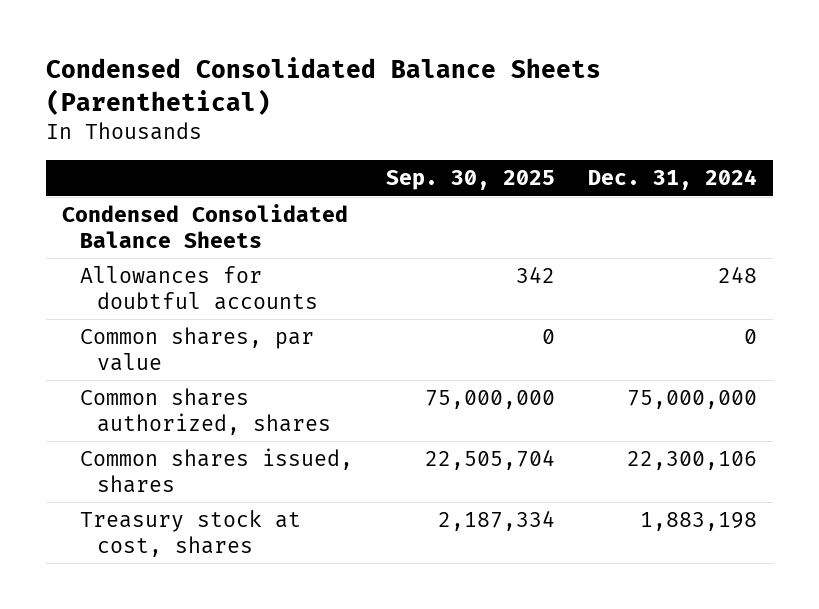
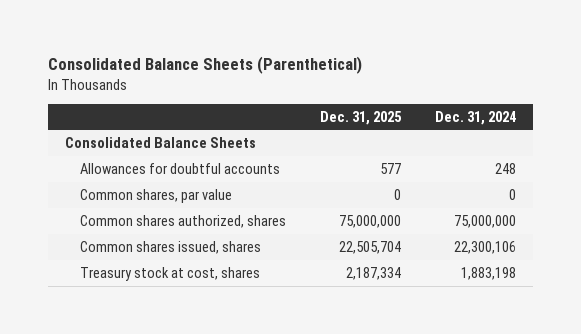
[45,57,601,115] Condensed Consolidated Balance Sheets (Parenthetical) -> [48,56,363,75] Consolidated Balance Sheets (Parenthetical)
[385,170,555,191] Sep. 30, 2025 -> none
none -> [319,110,402,125] Dec. 31, 2025
[62,204,349,248] Condensed Consolidated Balance Sheets -> [65,136,257,148] Consolidated Balance Sheets

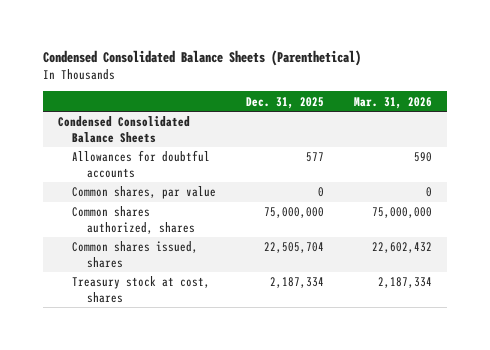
[48,56,363,75] Consolidated Balance Sheets (Parenthetical) -> [43,50,362,67] Condensed Consolidated Balance Sheets (Parenthetical)
[434,110,516,125] Dec. 31, 2024 -> none
none -> [354,96,433,109] Mar. 31, 2026
[65,136,257,148] Consolidated Balance Sheets -> [57,116,190,143] Condensed Consolidated Balance Sheets

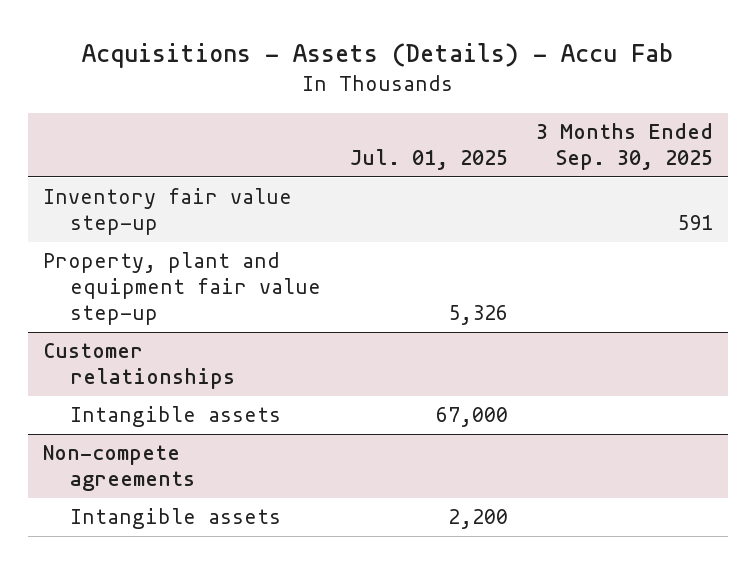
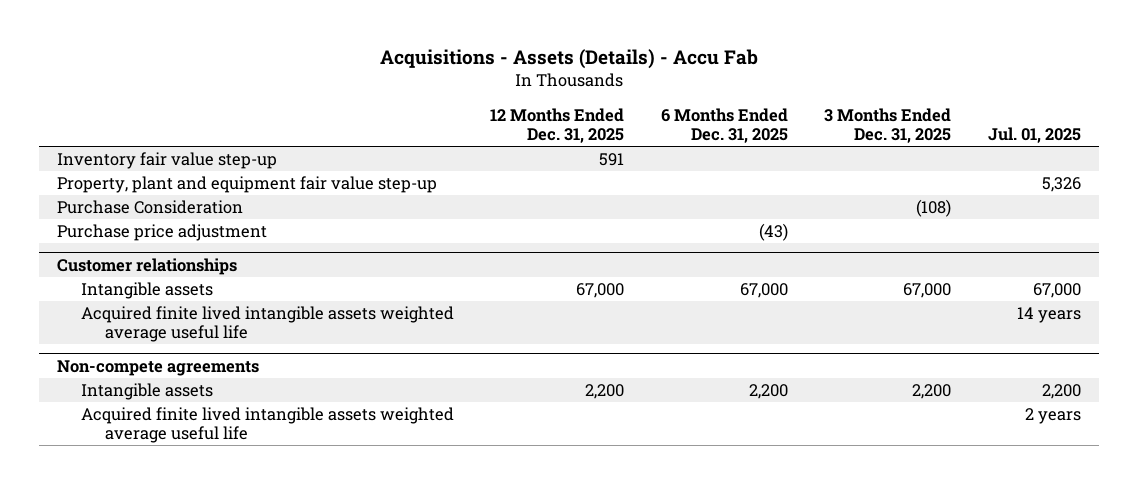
[536,123,714,171] 3 Months Ended Sep. 30, 2025 -> none
none -> [490,107,625,143] 12 Months Ended Dec. 31, 2025
none -> [660,107,788,143] 6 Months Ended Dec. 31, 2025
none -> [824,107,952,143] 3 Months Ended Dec. 31, 2025
none -> [57,200,244,215] Purchase Consideration
none -> [57,224,268,242] Purchase price adjustment
none -> [80,306,454,343] Acquired finite lived intangible assets weighted average useful life
none -> [80,407,454,444] Acquired finite lived intangible assets weighted average useful life

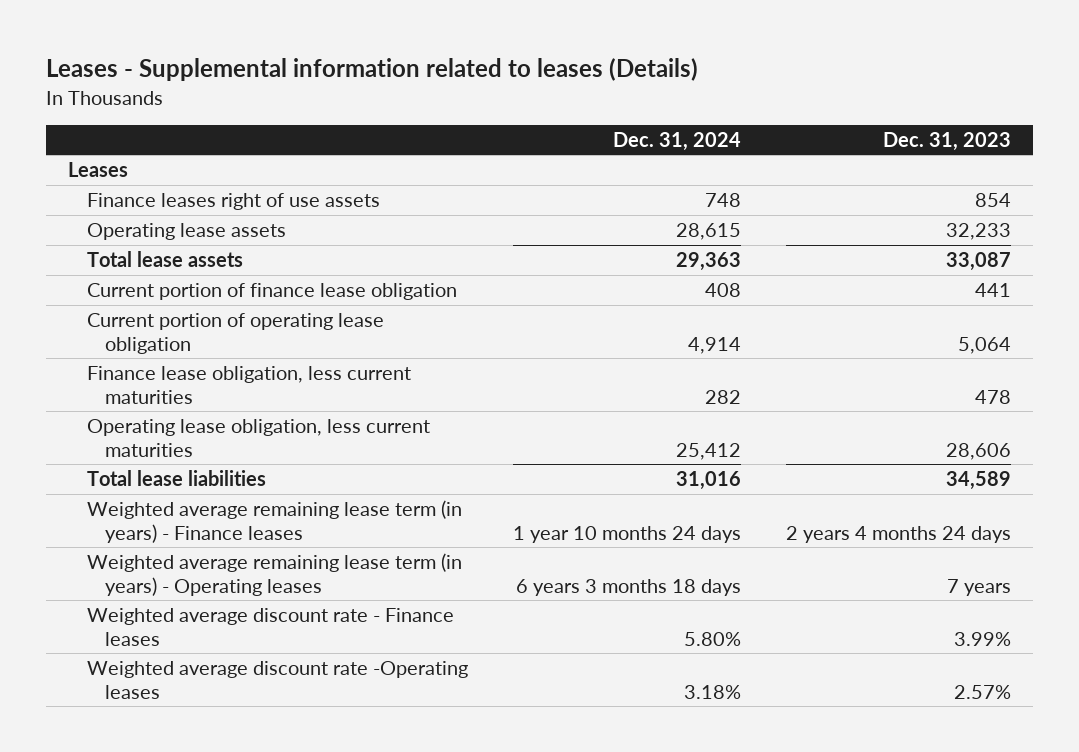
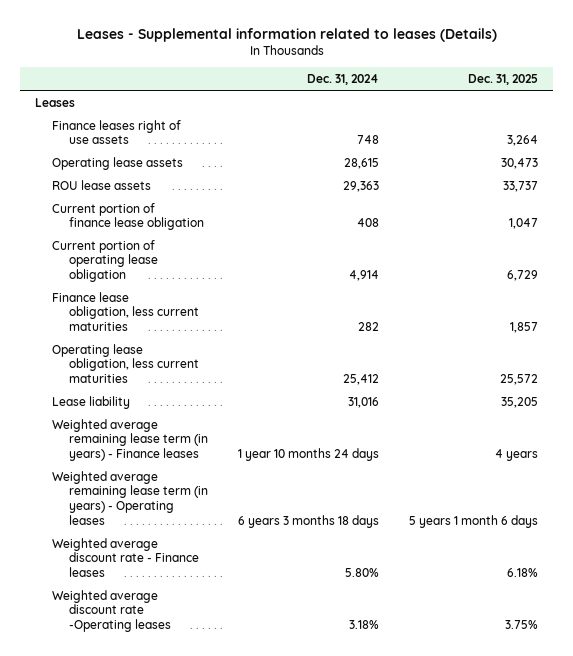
[882,131,1011,151] Dec. 31, 2023 -> none
none -> [468,74,539,86] Dec. 31, 2025
[86,251,243,268] Total lease assets -> [51,179,151,190] ROU lease assets
[86,470,266,487] Total lease liabilities -> [51,395,130,409] Lease liability

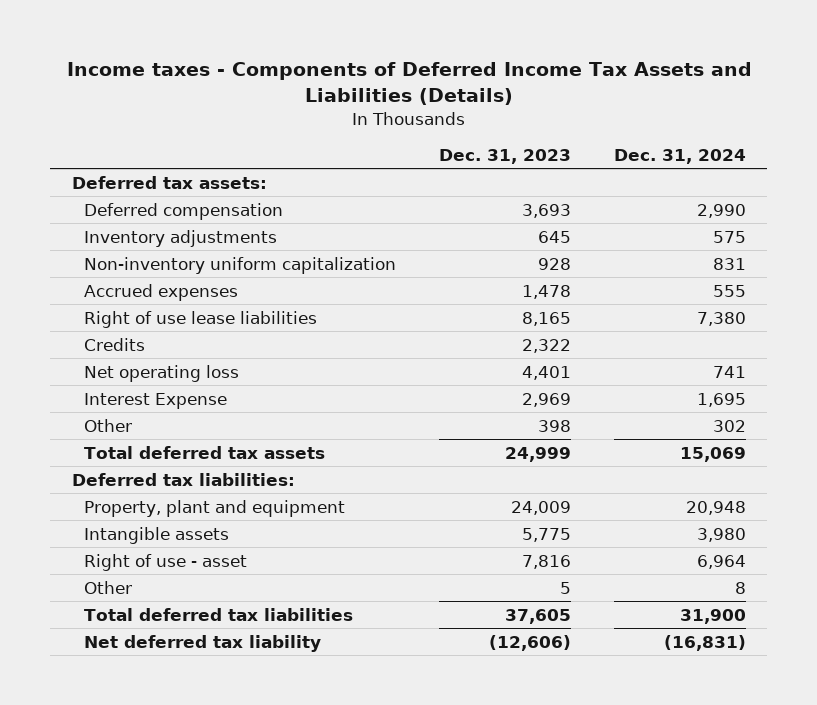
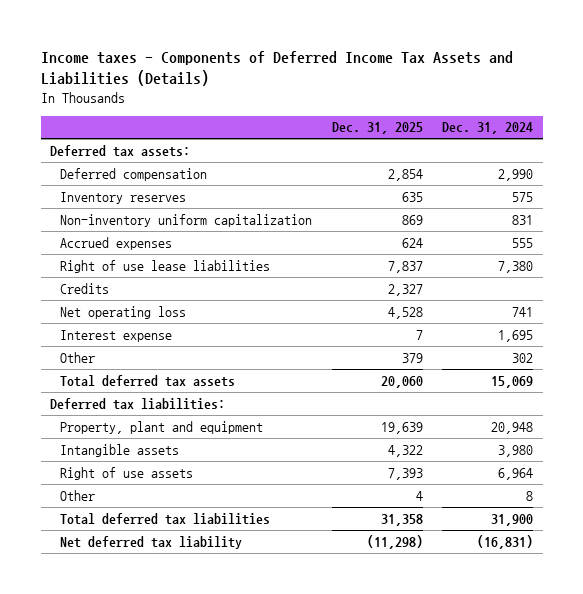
[438,148,571,164] Dec. 31, 2023 -> none
none -> [331,122,423,135] Dec. 31, 2025
[83,229,277,247] Inventory adjustments -> [60,191,187,204] Inventory reserves
[83,392,227,409] Interest Expense -> [60,329,173,342] Interest expense
[83,553,247,571] Right of use - asset -> [60,466,194,480] Right of use assets

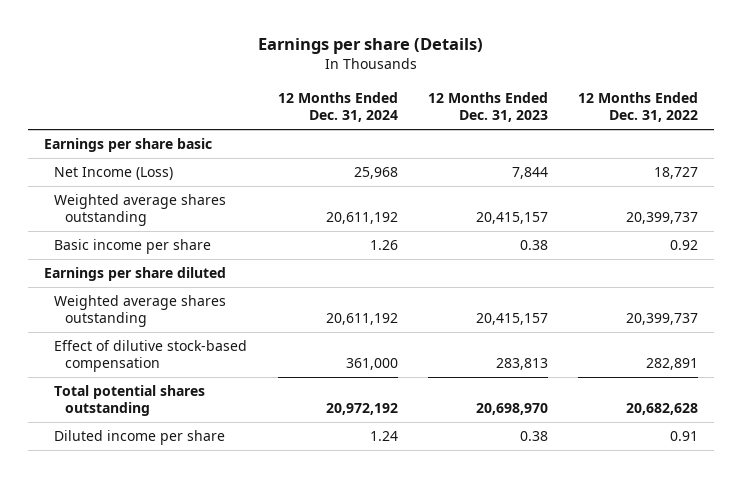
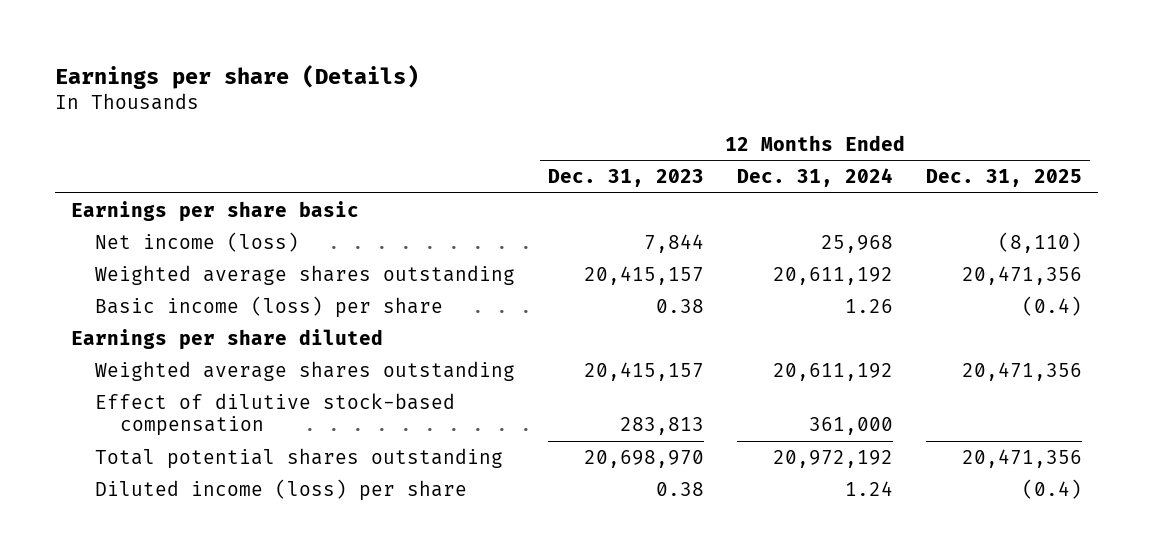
[578,91,699,123] 12 Months Ended Dec. 31, 2022 -> none
none -> [925,169,1082,188] Dec. 31, 2025
[54,167,174,181] Net Income (Loss) -> [95,231,300,252] Net income (loss)
[54,239,212,255] Basic income per share -> [95,295,444,318] Basic income (loss) per share
[54,430,226,446] Diluted income per share -> [95,478,468,501] Diluted income (loss) per share

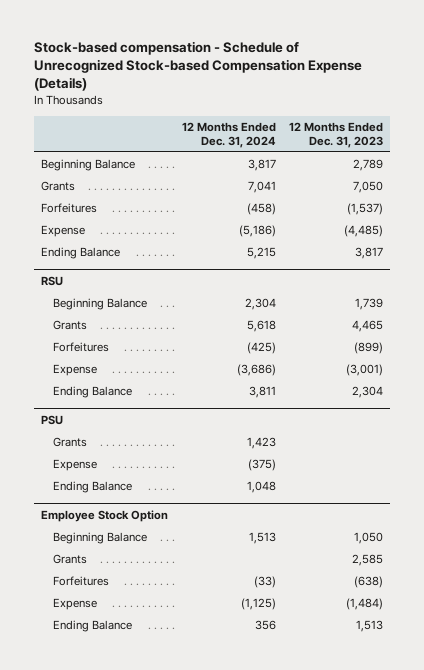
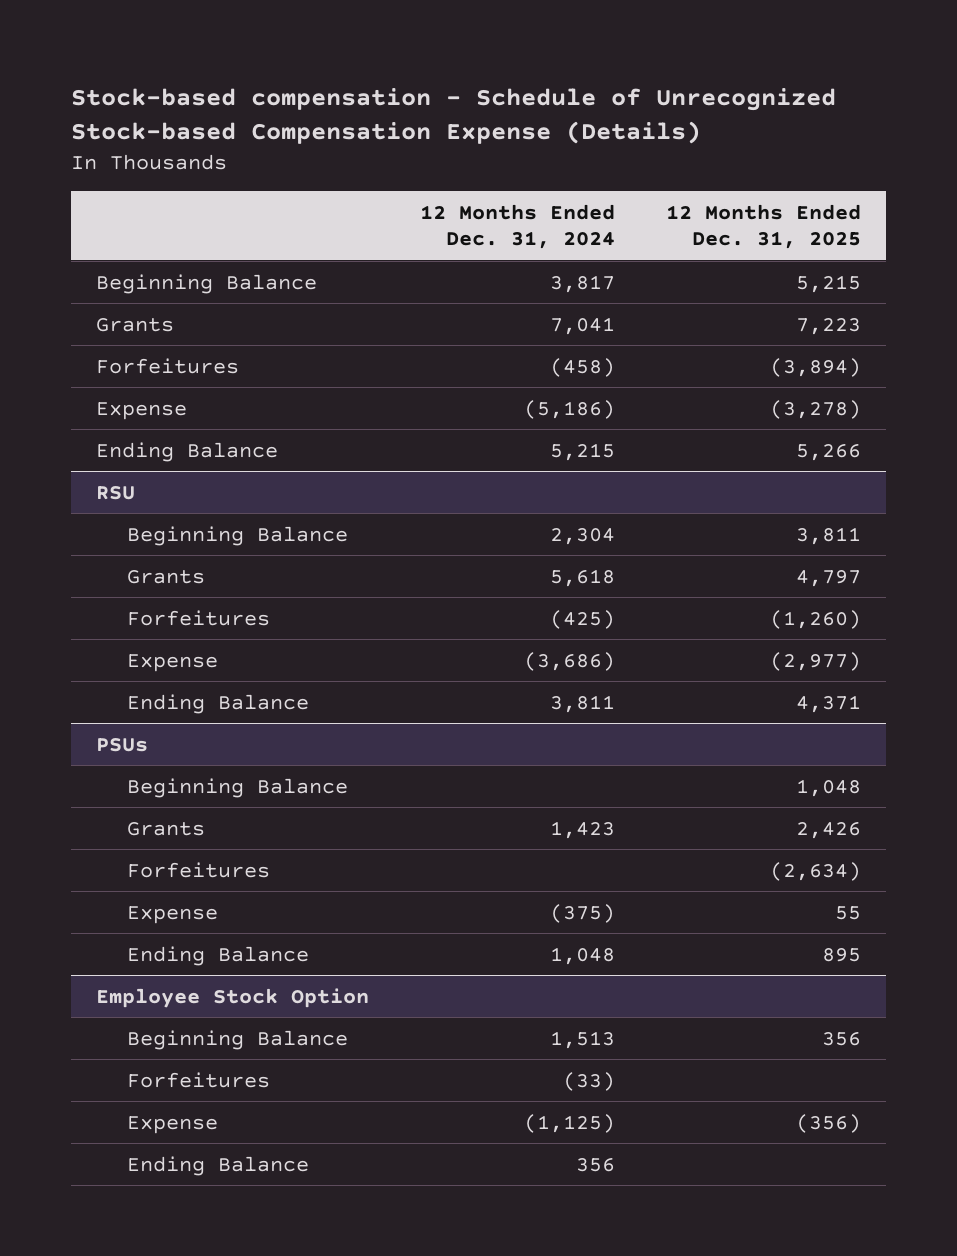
[289,122,384,148] 12 Months Ended Dec. 31, 2023 -> none
none -> [666,203,862,250] 12 Months Ended Dec. 31, 2025
[40,415,63,426] PSU -> [96,737,149,752] PSUs
none -> [126,777,348,798] Beginning Balance
none -> [126,861,270,878] Forfeitures
[53,554,88,565] Grants -> none

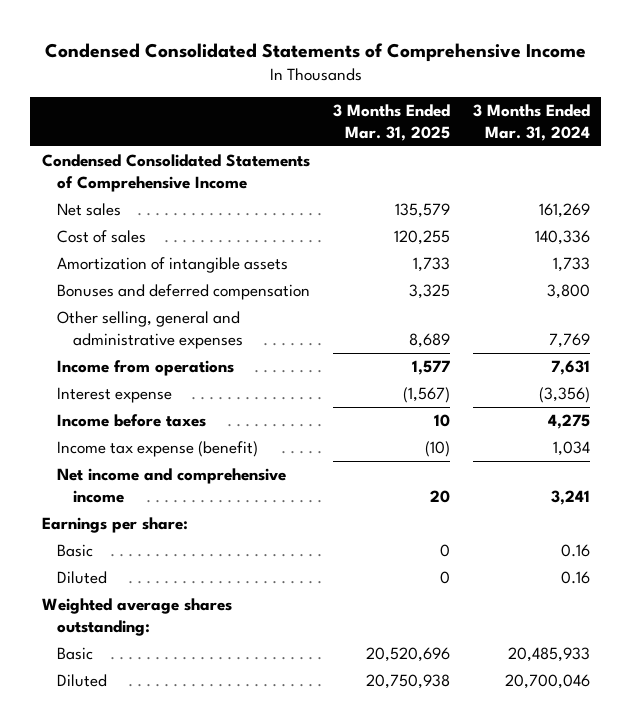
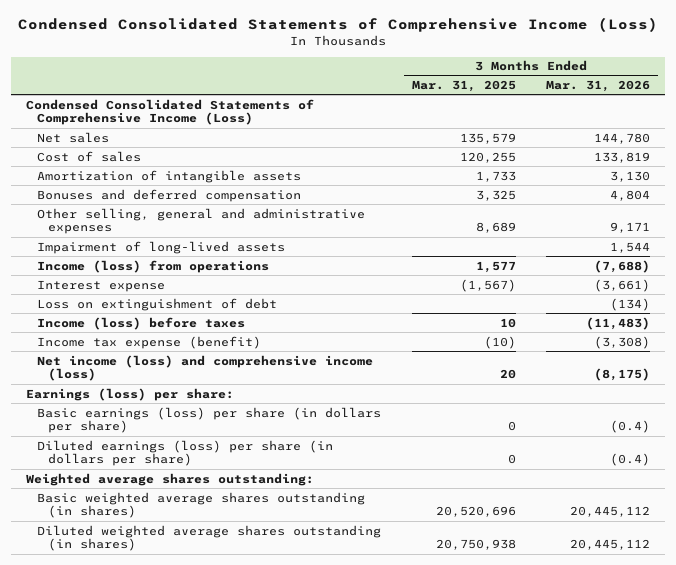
[44,42,586,62] Condensed Consolidated Statements of Comprehensive Income -> [18,17,659,33] Condensed Consolidated Statements of Comprehensive Income (Loss)
[472,104,590,141] 3 Months Ended Mar. 31, 2024 -> none
none -> [545,79,650,92] Mar. 31, 2026
[41,154,310,192] Condensed Consolidated Statements of Comprehensive Income -> [26,98,315,126] Condensed Consolidated Statements of Comprehensive Income (Loss)
none -> [37,240,286,254] Impairment of long-lived assets
[57,360,235,377] Income from operations -> [37,259,270,273] Income (loss) from operations
none -> [37,297,278,311] Loss on extinguishment of debt
[57,414,207,428] Income before taxes -> [37,316,246,330] Income (loss) before taxes
[57,468,287,503] Net income and comprehensive income -> [37,354,374,382] Net income (loss) and comprehensive income (loss)
[41,517,188,534] Earnings per share: -> [26,387,235,401] Earnings (loss) per share:
[57,544,94,558] Basic -> [37,406,382,434] Basic earnings (loss) per share (in dollars per share)
[57,571,108,585] Diluted -> [37,439,334,467] Diluted earnings (loss) per share (in dollars per share)
[57,647,94,661] Basic -> [37,491,366,519] Basic weighted average shares outstanding (in shares)
[57,674,108,688] Diluted -> [37,524,382,552] Diluted weighted average shares outstanding (in shares)

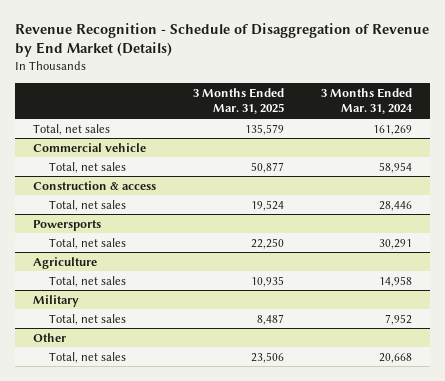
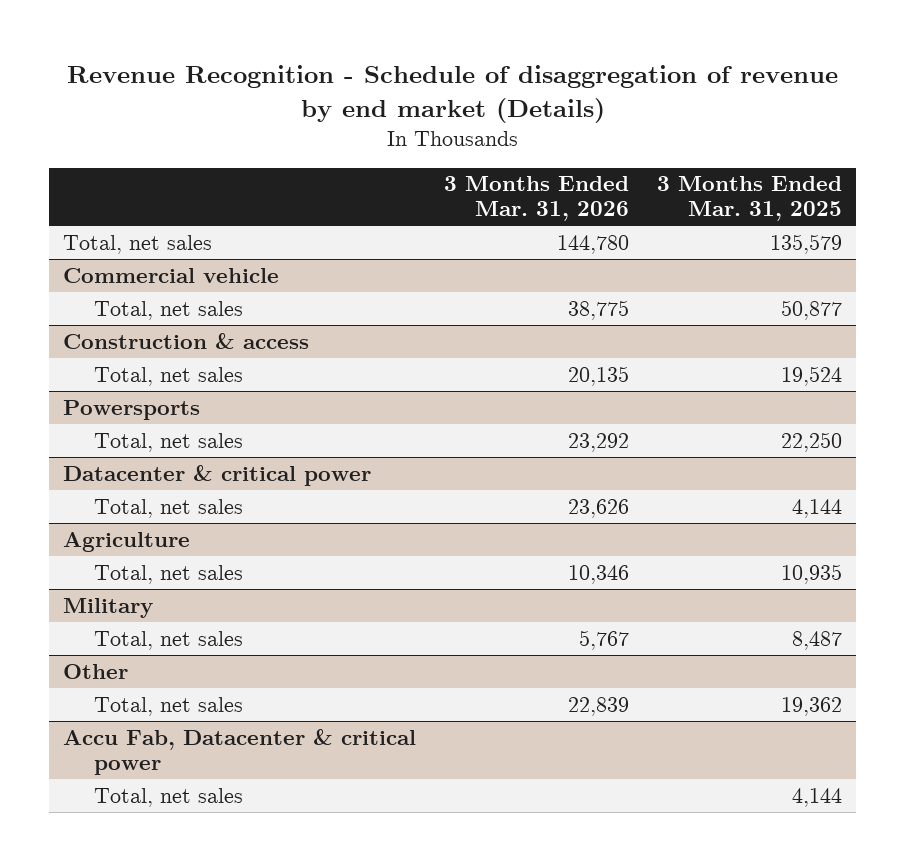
[14,23,429,58] Revenue Recognition - Schedule of Disaggregation of Revenue by End Market (Details) -> [66,65,838,123] Revenue Recognition - Schedule of disaggregation of revenue by end market (Details)
[320,87,413,115] 3 Months Ended Mar. 31, 2024 -> none
none -> [444,176,630,222] 3 Months Ended Mar. 31, 2026
none -> [63,464,372,486] Datacenter & critical power
none -> [93,498,243,518] Total, net sales
[251,351,285,363] 23,506 -> [781,696,843,716] 19,362
none -> [63,728,417,775] Accu Fab, Datacenter & critical power
none -> [93,787,243,807] Total, net sales

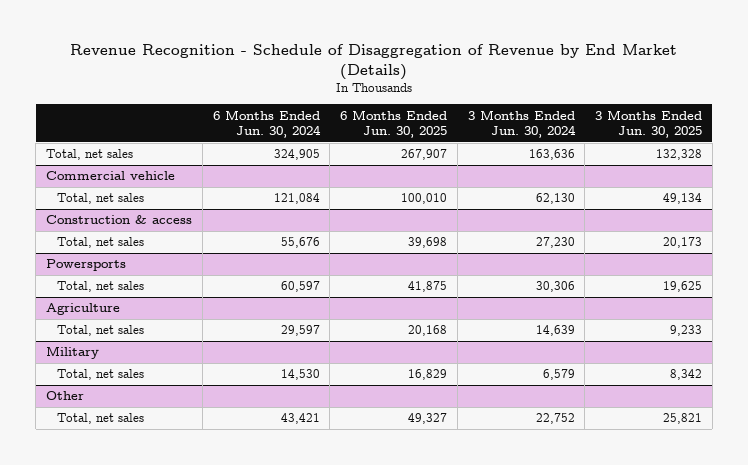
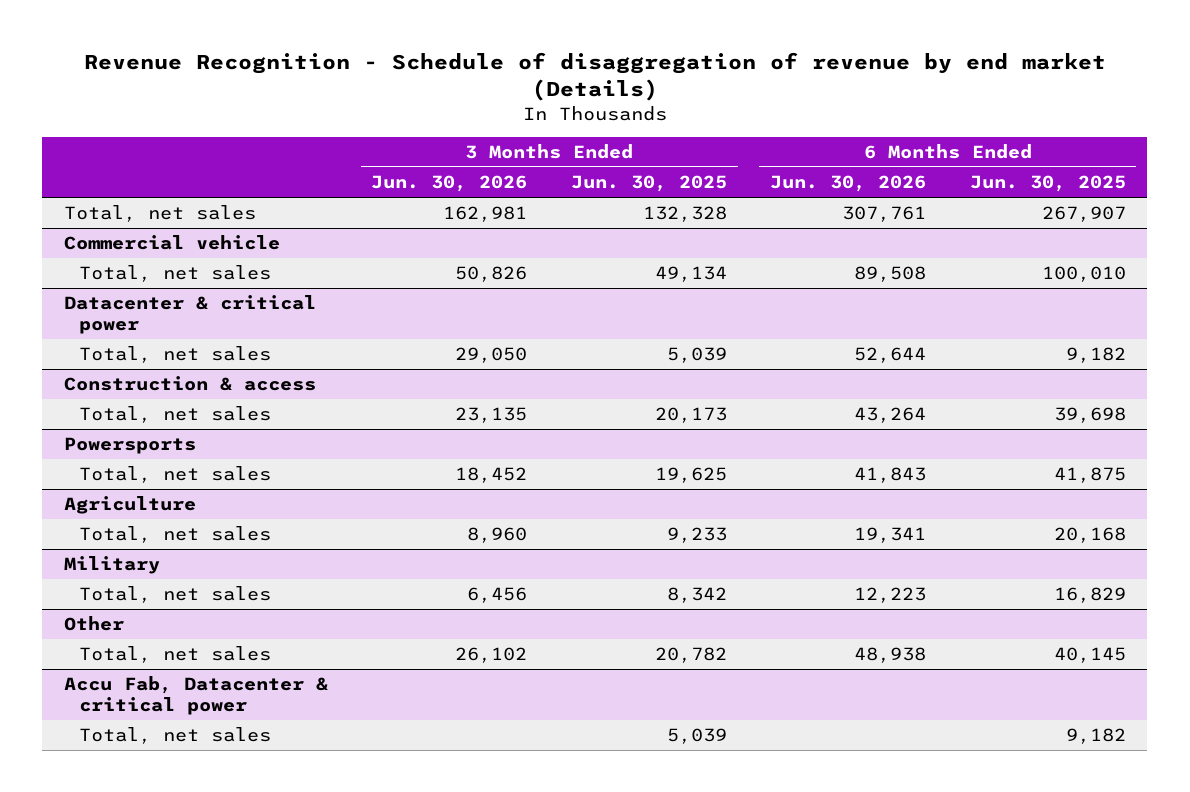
[70,44,678,80] Revenue Recognition - Schedule of Disaggregation of Revenue by End Market (Details) -> [83,52,1106,102] Revenue Recognition - Schedule of disaggregation of revenue by end market (Details)
[212,109,321,139] 6 Months Ended Jun. 30, 2024 -> none
[467,109,576,139] 3 Months Ended Jun. 30, 2024 -> none
none -> [371,175,528,193] Jun. 30, 2026
none -> [770,175,927,193] Jun. 30, 2026
none -> [63,295,316,334] Datacenter & critical power
none -> [79,346,272,364] Total, net sales
[408,413,448,425] 49,327 -> [1053,647,1126,664] 40,145
[663,413,703,425] 25,821 -> [654,647,727,664] 20,782
none -> [63,676,328,715] Accu Fab, Datacenter & critical power
none -> [79,727,272,745] Total, net sales

